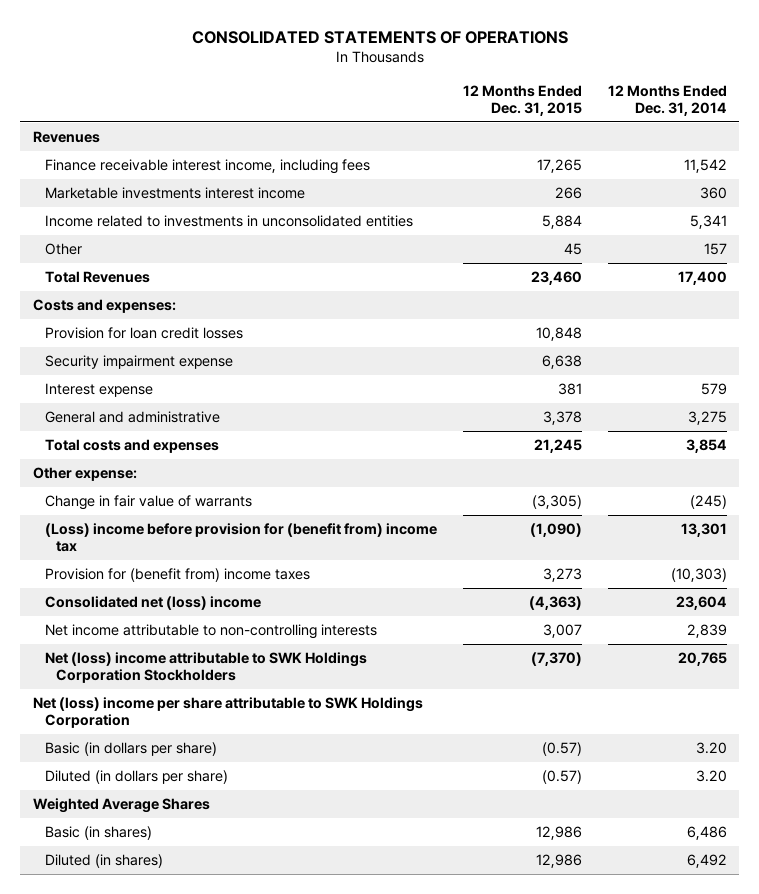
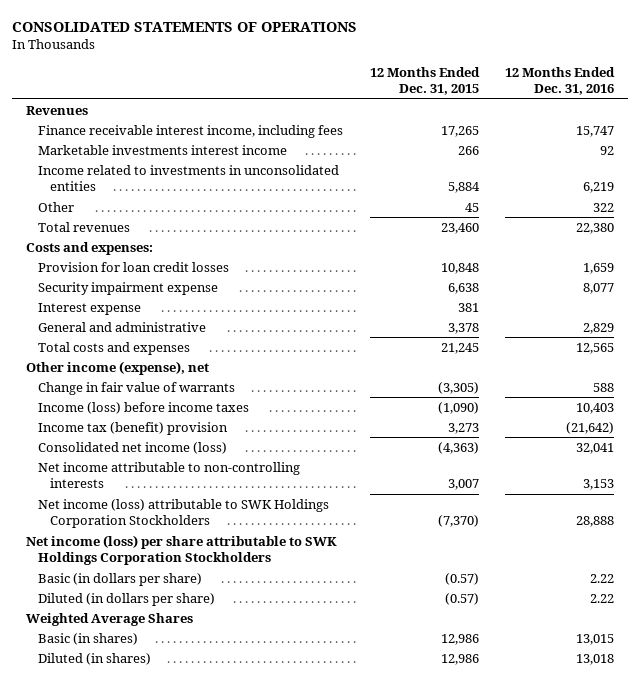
[607,84,727,116] 12 Months Ended Dec. 31, 2014 -> none
none -> [505,66,616,96] 12 Months Ended Dec. 31, 2016
[44,271,150,284] Total Revenues -> [38,221,131,232] Total revenues
[32,467,137,482] Other expense: -> [25,360,209,375] Other income (expense), net
[44,523,437,553] (Loss) income before provision for (benefit from) income tax -> [38,401,250,414] Income (loss) before income taxes
[44,568,310,583] Provision for (benefit from) income taxes -> [38,421,229,435] Income tax (benefit) provision
[44,596,261,611] Consolidated net (loss) income -> [38,441,228,454] Consolidated net income (loss)
[44,652,367,684] Net (loss) income attributable to SWK Holdings Corporation Stockholders -> [38,498,330,529] Net income (loss) attributable to SWK Holdings Corporation Stockholders
[32,697,423,729] Net (loss) income per share attributable to SWK Holdings Corporation -> [25,534,337,566] Net income (loss) per share attributable to SWK Holdings Corporation Stockholders

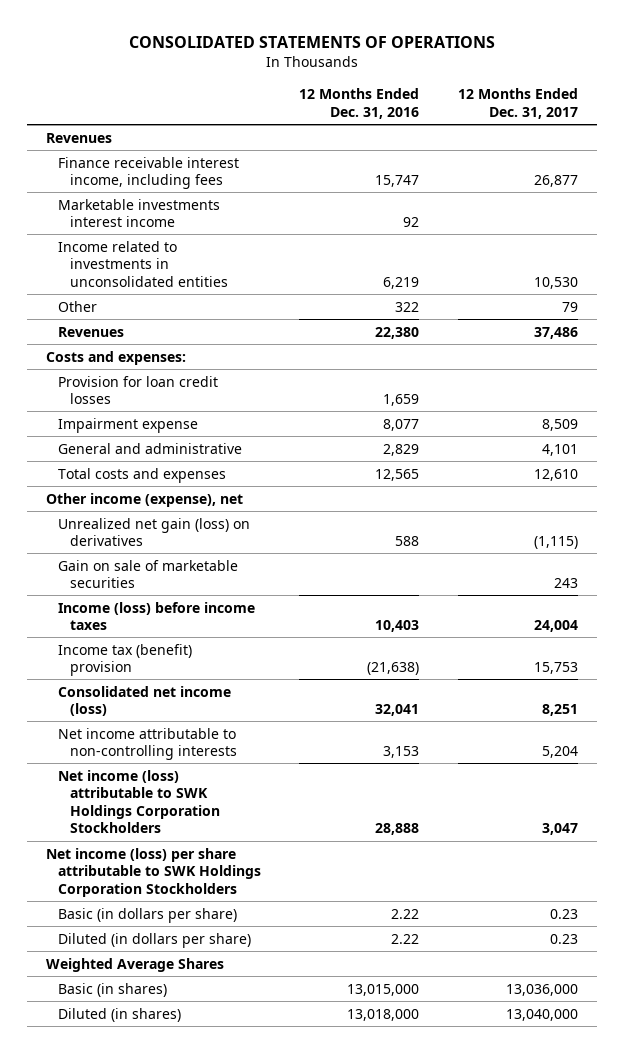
[369,66,480,96] 12 Months Ended Dec. 31, 2015 -> none
none -> [457,88,578,119] 12 Months Ended Dec. 31, 2017
[38,221,131,232] Total revenues -> [57,326,124,337] Revenues
[38,302,142,315] Interest expense -> none
[38,281,219,295] Security impairment expense -> [57,417,198,433] Impairment expense
[38,381,236,395] Change in fair value of warrants -> [57,517,250,547] Unrealized net gain (loss) on derivatives
none -> [57,559,238,589] Gain on sale of marketable securities
[566,421,615,434] (21,642) -> [367,662,420,676] (21,638)
[576,633,615,645] 13,015 -> [347,983,420,996] 13,015,000
[576,653,615,665] 13,018 -> [347,1008,420,1021] 13,018,000

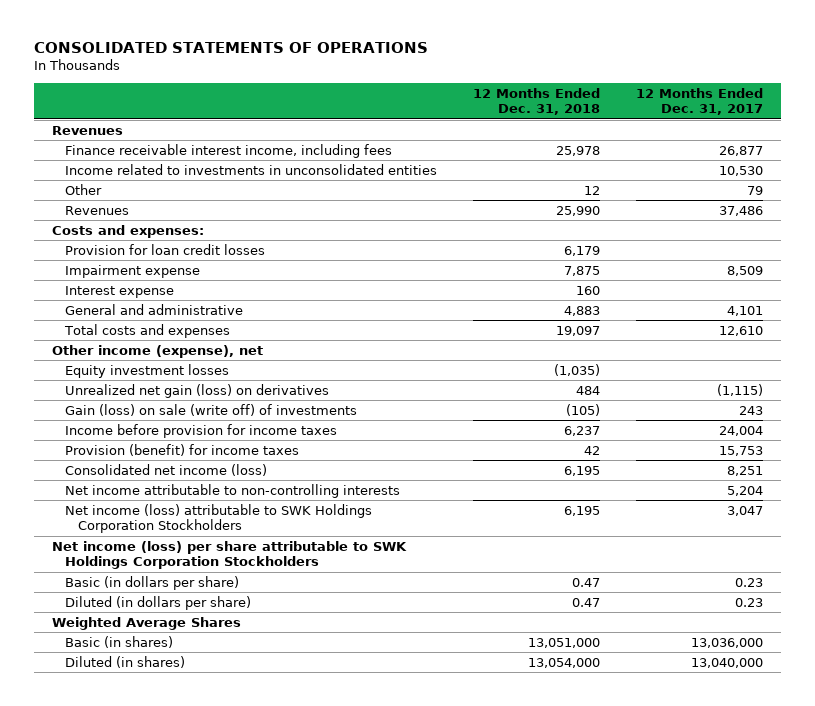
[299,88,420,119] 12 Months Ended Dec. 31, 2016 -> none
none -> [472,88,600,116] 12 Months Ended Dec. 31, 2018
[57,198,220,228] Marketable investments interest income -> none
none -> [64,285,174,298] Interest expense
none -> [64,363,229,378] Equity investment losses
[57,559,238,589] Gain on sale of marketable securities -> [64,403,357,416] Gain (loss) on sale (write off) of investments
[57,601,255,631] Income (loss) before income taxes -> [64,423,337,438] Income before provision for income taxes
[57,643,192,677] Income tax (benefit) provision -> [64,443,299,456] Provision (benefit) for income taxes

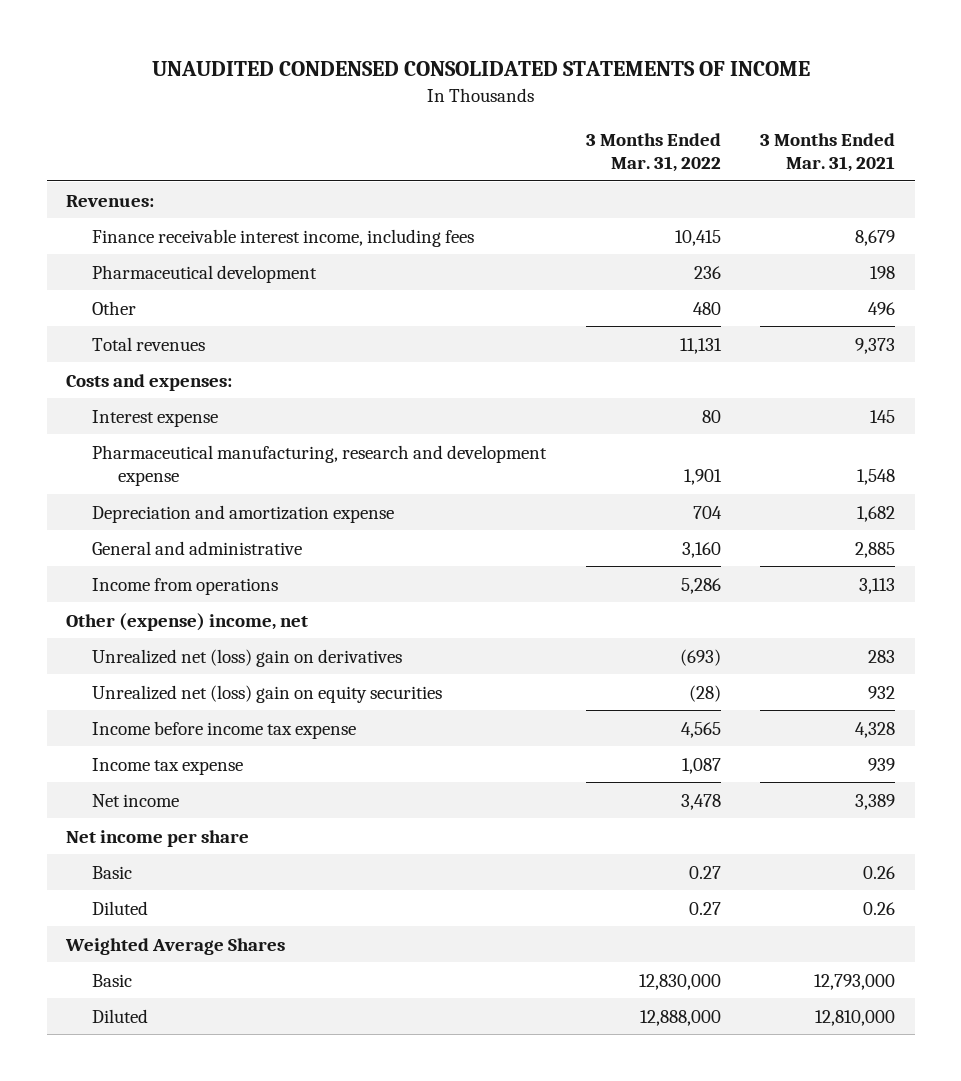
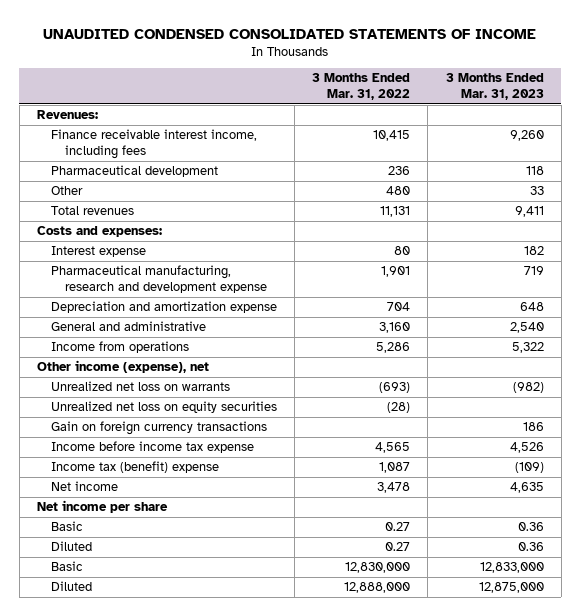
[760,132,896,172] 3 Months Ended Mar. 31, 2021 -> none
none -> [445,73,544,101] 3 Months Ended Mar. 31, 2023
[66,612,309,631] Other (expense) income, net -> [36,360,209,374] Other income (expense), net
[92,648,403,667] Unrealized net (loss) gain on derivatives -> [51,381,231,392] Unrealized net loss on warrants
[92,684,443,703] Unrealized net (loss) gain on equity securities -> [51,401,278,414] Unrealized net loss on equity securities
none -> [51,421,268,436] Gain on foreign currency transactions
[92,757,244,775] Income tax expense -> [51,461,220,474] Income tax (benefit) expense
[65,937,286,955] Weighted Average Shares -> none

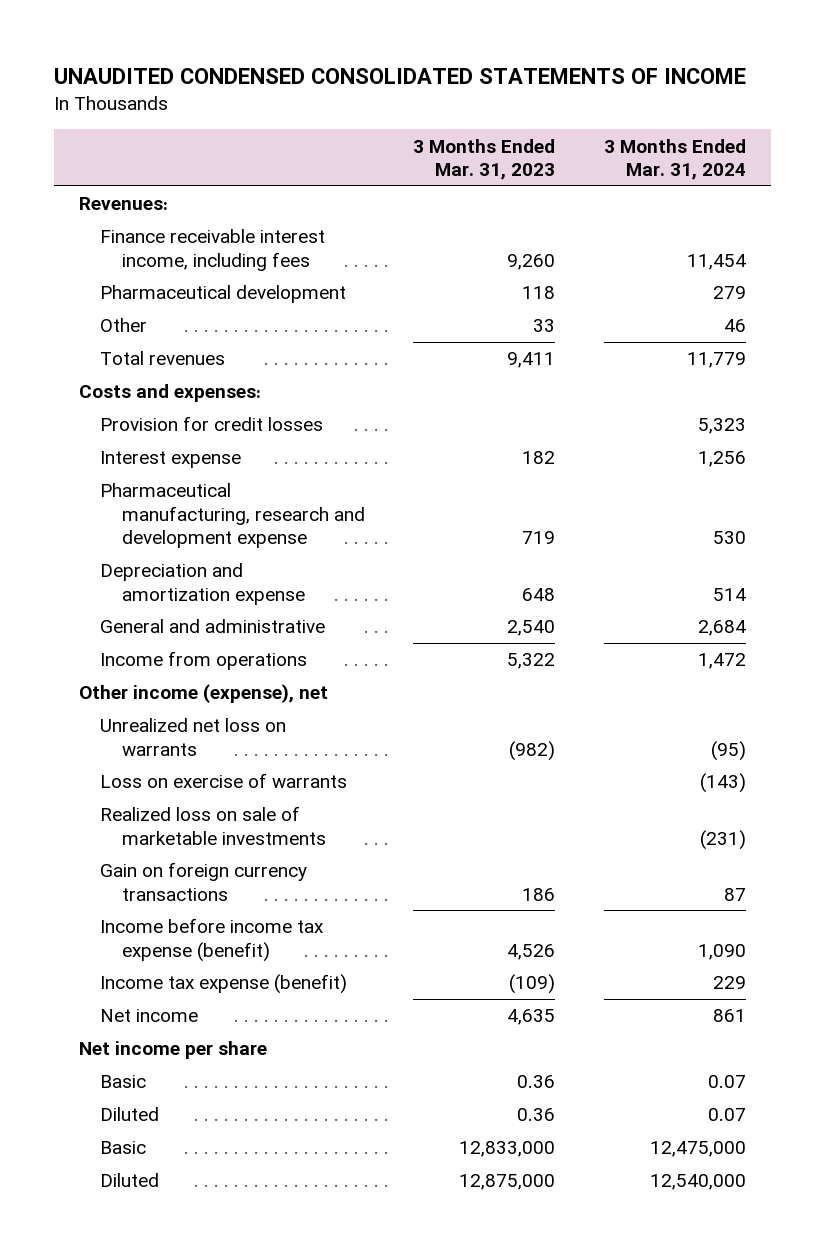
[312,73,411,101] 3 Months Ended Mar. 31, 2022 -> none
none -> [604,138,747,180] 3 Months Ended Mar. 31, 2024
none -> [100,416,324,432] Provision for credit losses
[51,401,278,414] Unrealized net loss on equity securities -> none
none -> [100,773,348,789] Loss on exercise of warrants
none -> [100,806,326,845] Realized loss on sale of marketable investments
[51,441,255,454] Income before income tax expense -> [100,918,325,962] Income before income tax expense (benefit)
[51,461,220,474] Income tax (benefit) expense -> [100,974,348,995] Income tax expense (benefit)

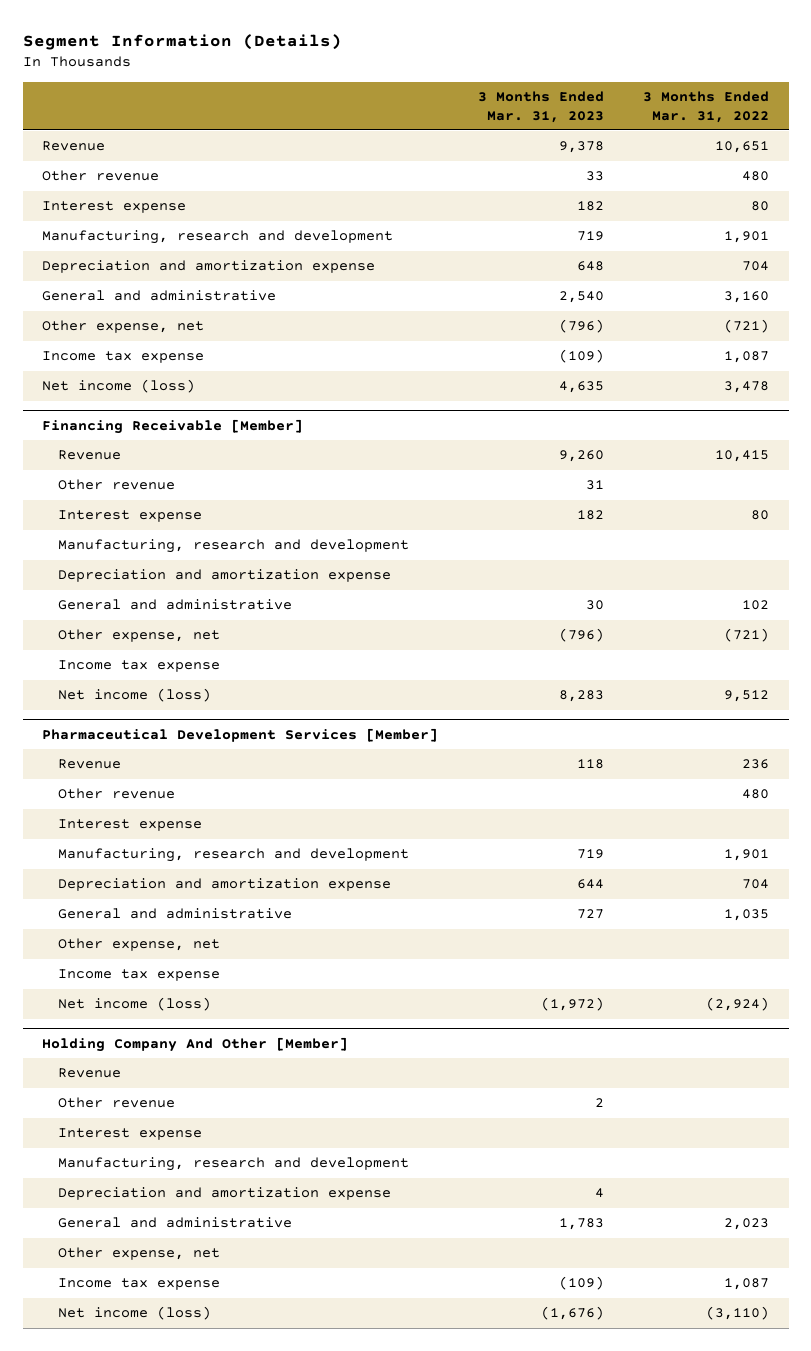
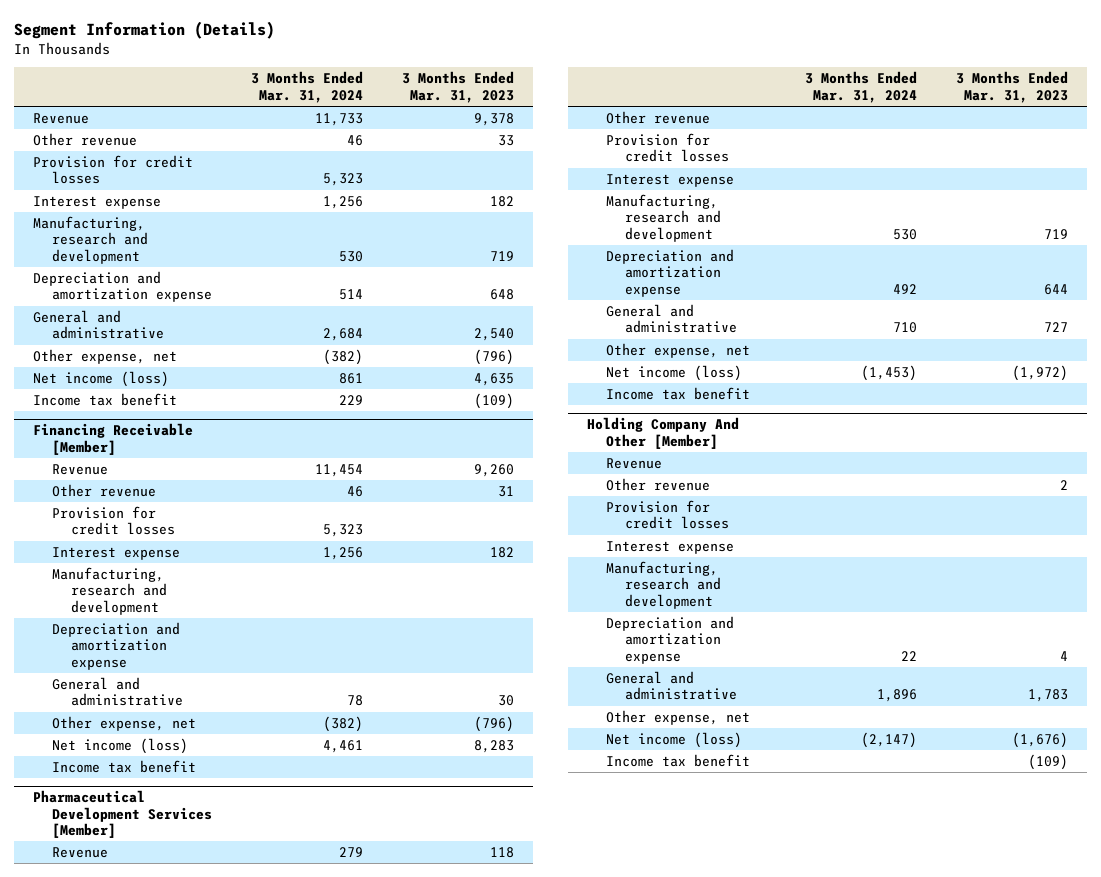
[642,90,769,123] 3 Months Ended Mar. 31, 2022 -> none
none -> [250,71,363,103] 3 Months Ended Mar. 31, 2024
none -> [33,154,194,185] Provision for credit losses
[42,351,205,364] Income tax expense -> none
none -> [33,392,178,406] Income tax benefit
none -> [51,505,175,536] Provision for credit losses
[57,660,220,673] Income tax expense -> none
none -> [51,759,196,773] Income tax benefit
none -> [605,132,729,163] Provision for credit losses
[57,969,220,982] Income tax expense -> none
none -> [605,386,750,400] Income tax benefit
none -> [605,499,729,530] Provision for credit losses
[57,1278,220,1291] Income tax expense -> none
none -> [605,753,750,767] Income tax benefit

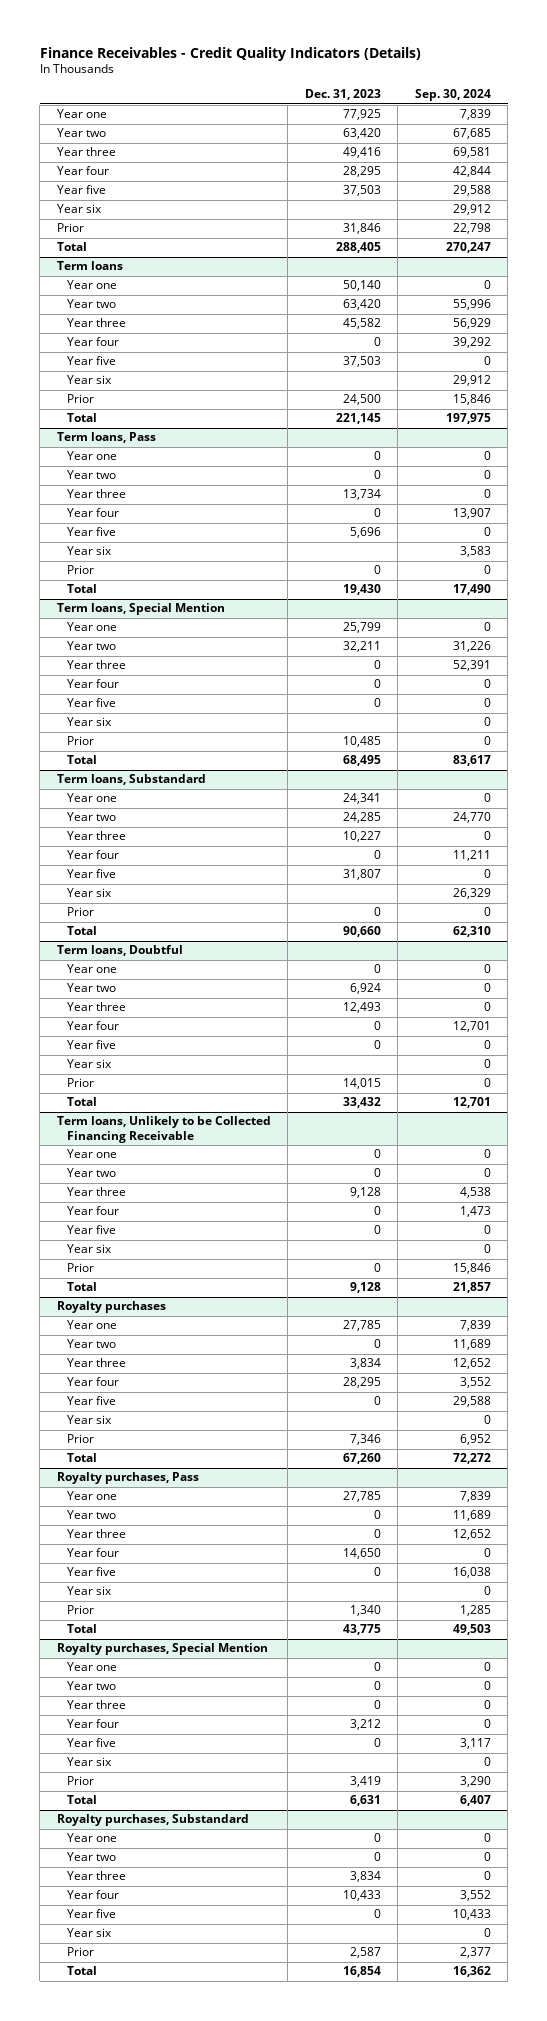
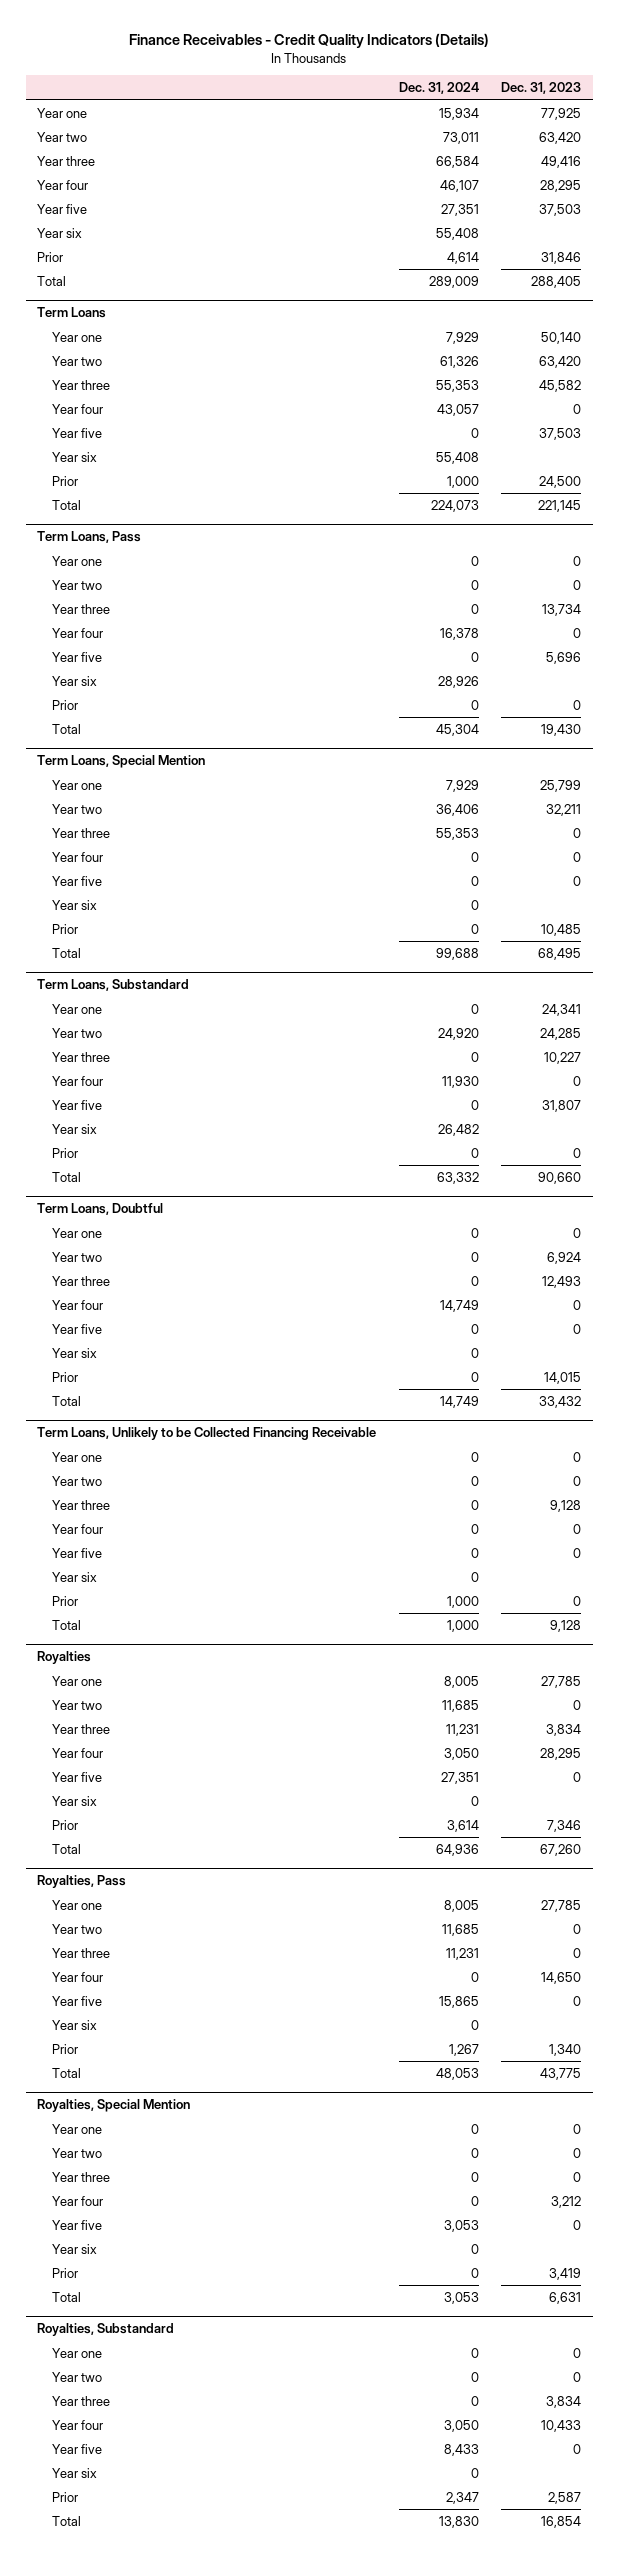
[414,89,491,102] Sep. 30, 2024 -> none
none -> [398,82,479,95] Dec. 31, 2024
[56,261,123,271] Term loans -> [36,307,106,319] Term Loans
[56,432,156,444] Term loans, Pass -> [36,531,141,544] Term Loans, Pass
[56,603,225,616] Term loans, Special Mention -> [36,755,205,769] Term Loans, Special Mention
[56,774,206,786] Term loans, Substandard -> [36,979,189,992] Term Loans, Substandard
[56,945,183,957] Term loans, Doubtful -> [36,1203,163,1216] Term Loans, Doubtful
[56,1116,271,1143] Term loans, Unlikely to be Collected Financing Receivable -> [36,1427,376,1441] Term Loans, Unlikely to be Collected Financing Receivable
[56,1301,166,1314] Royalty purchases -> [36,1651,91,1665] Royalties
[56,1472,199,1485] Royalty purchases, Pass -> none
none -> [36,1875,126,1889] Royalties, Pass
[56,1643,268,1656] Royalty purchases, Special Mention -> none
none -> [36,2099,190,2113] Royalties, Special Mention
[56,1814,249,1827] Royalty purchases, Substandard -> none
none -> [36,2323,174,2337] Royalties, Substandard

